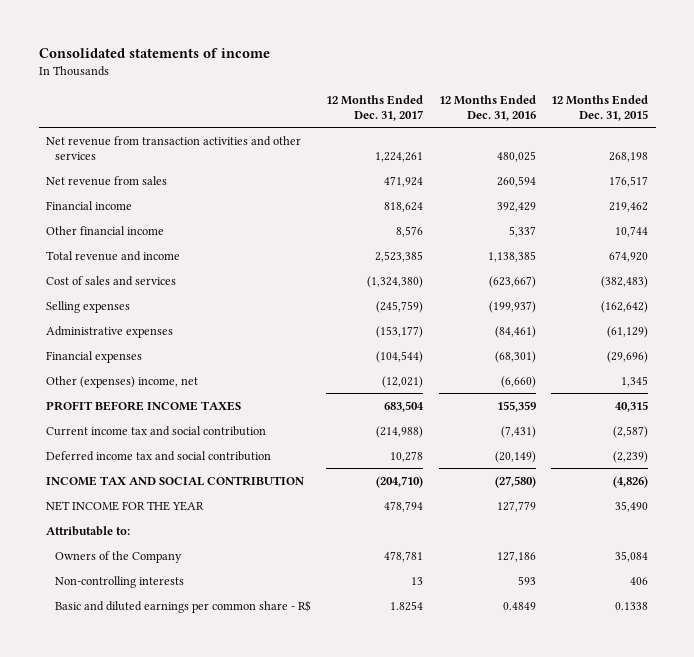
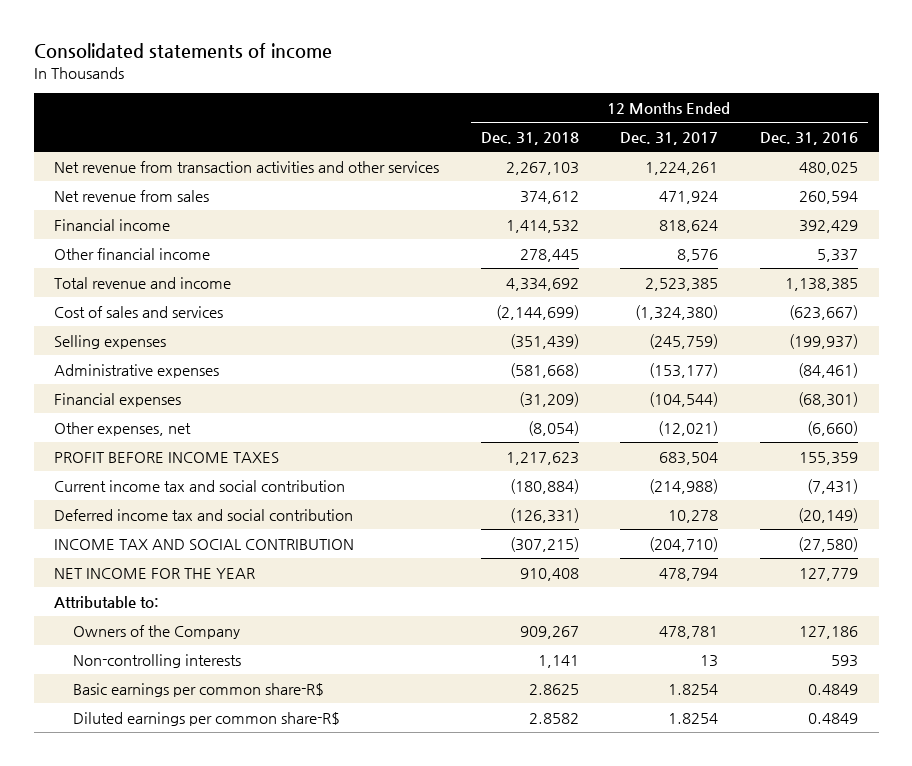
[551,94,649,122] 12 Months Ended Dec. 31, 2015 -> none
none -> [480,131,579,145] Dec. 31, 2018
[46,375,199,388] Other (expenses) income, net -> [54,421,192,436] Other expenses, net
[55,599,312,613] Basic and diluted earnings per common share - R$ -> [72,682,324,697] Basic earnings per common share-R$
none -> [72,711,340,726] Diluted earnings per common share-R$

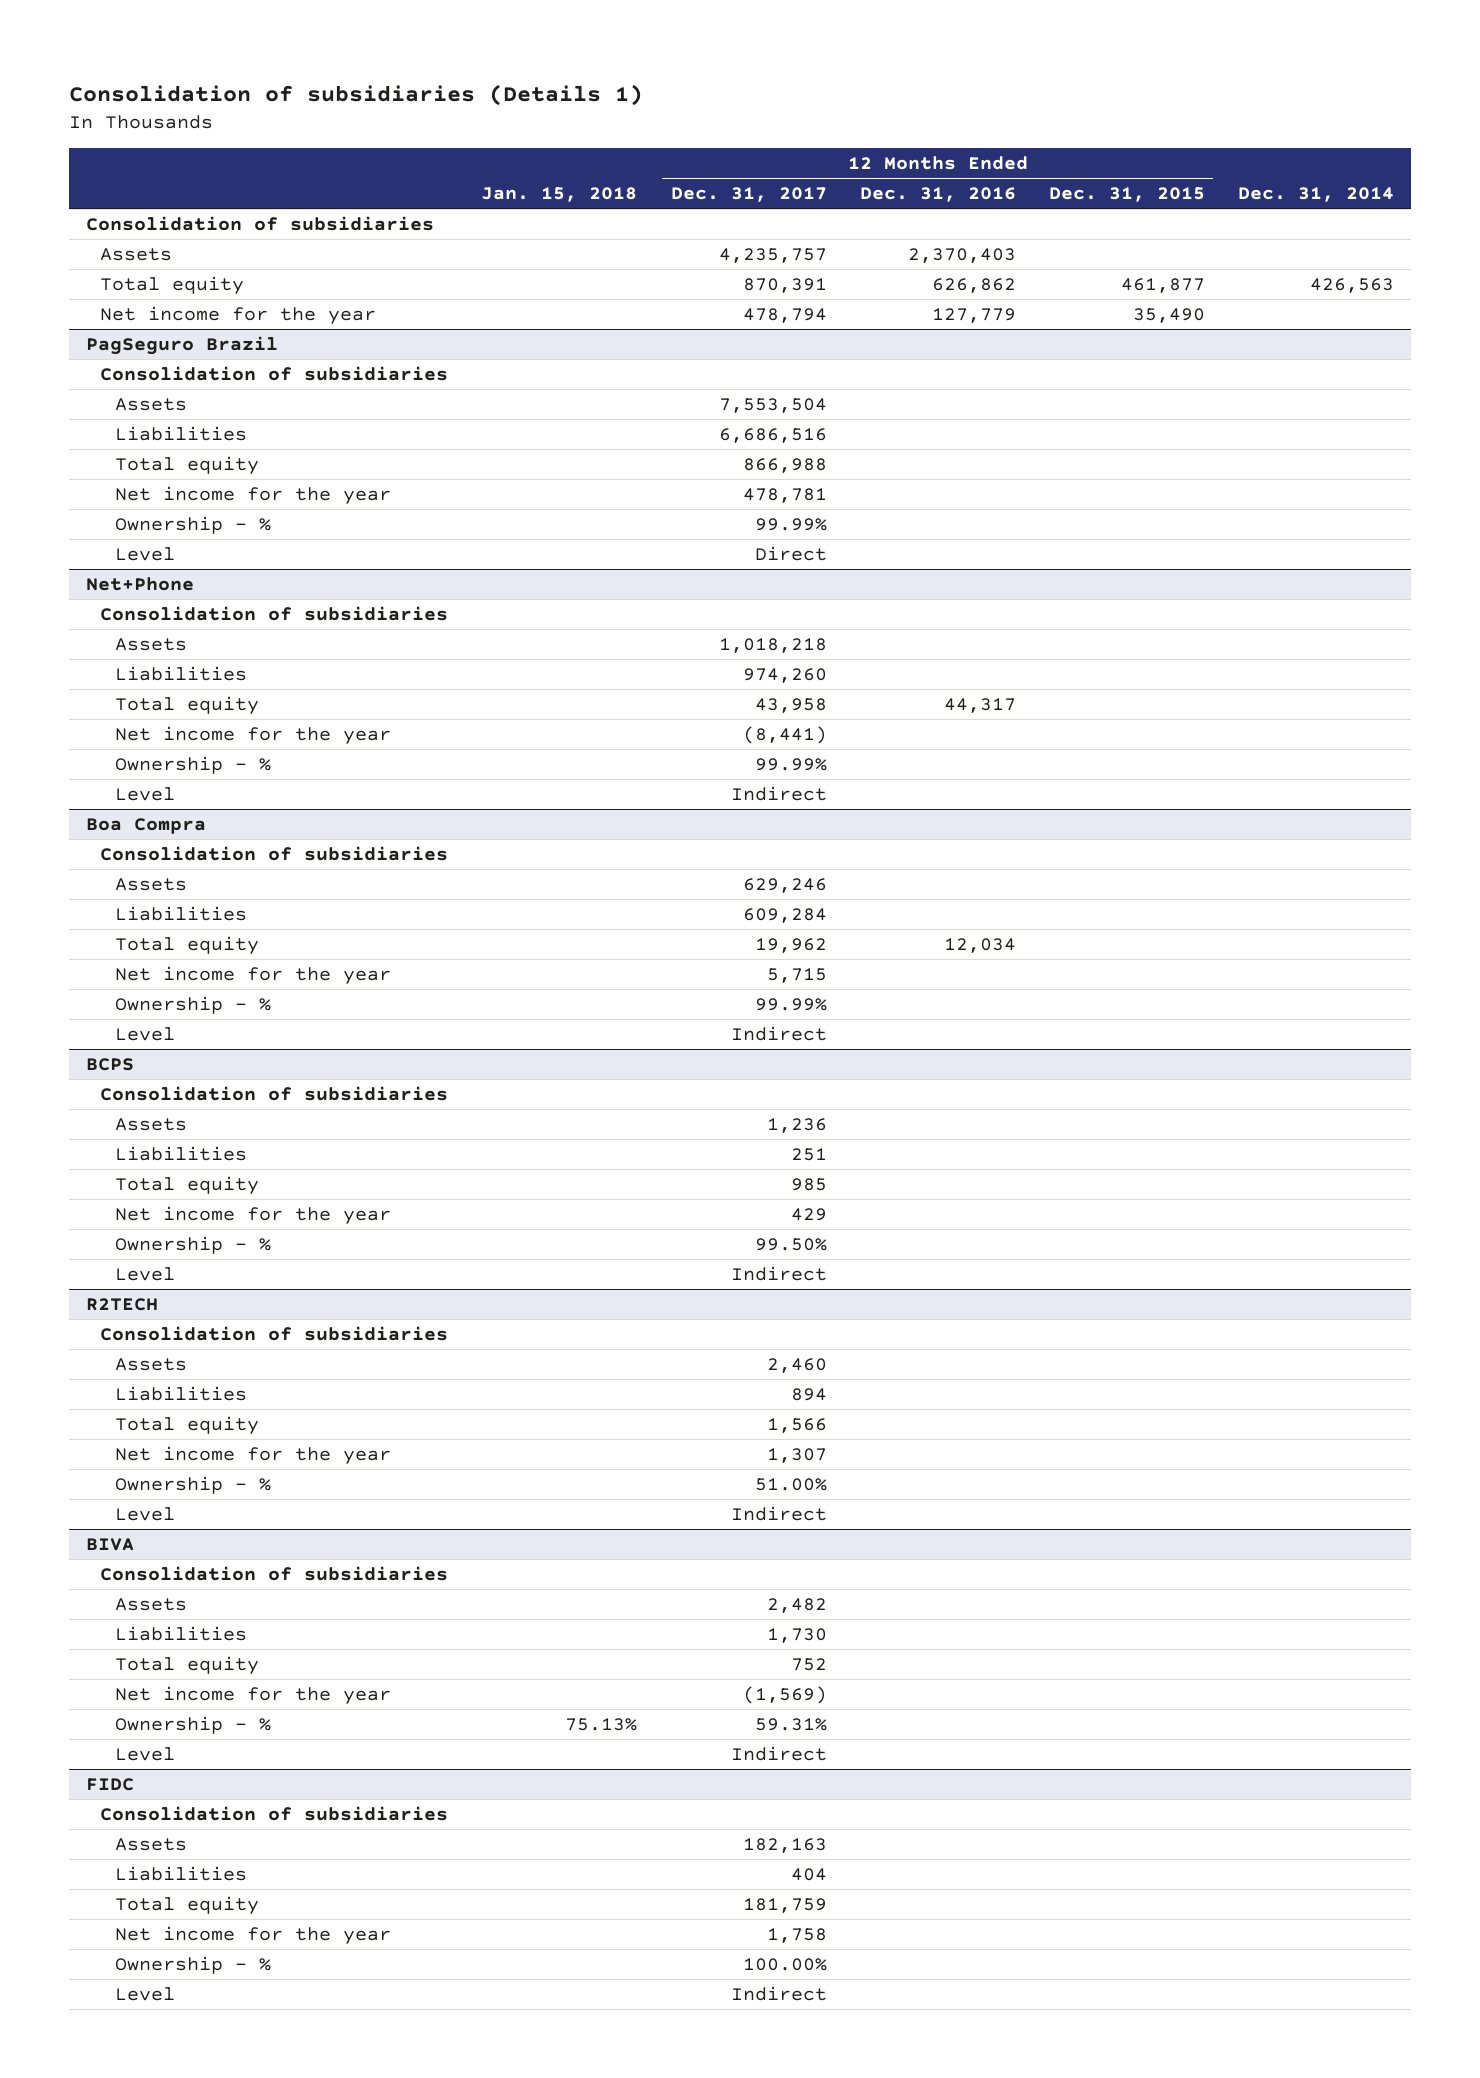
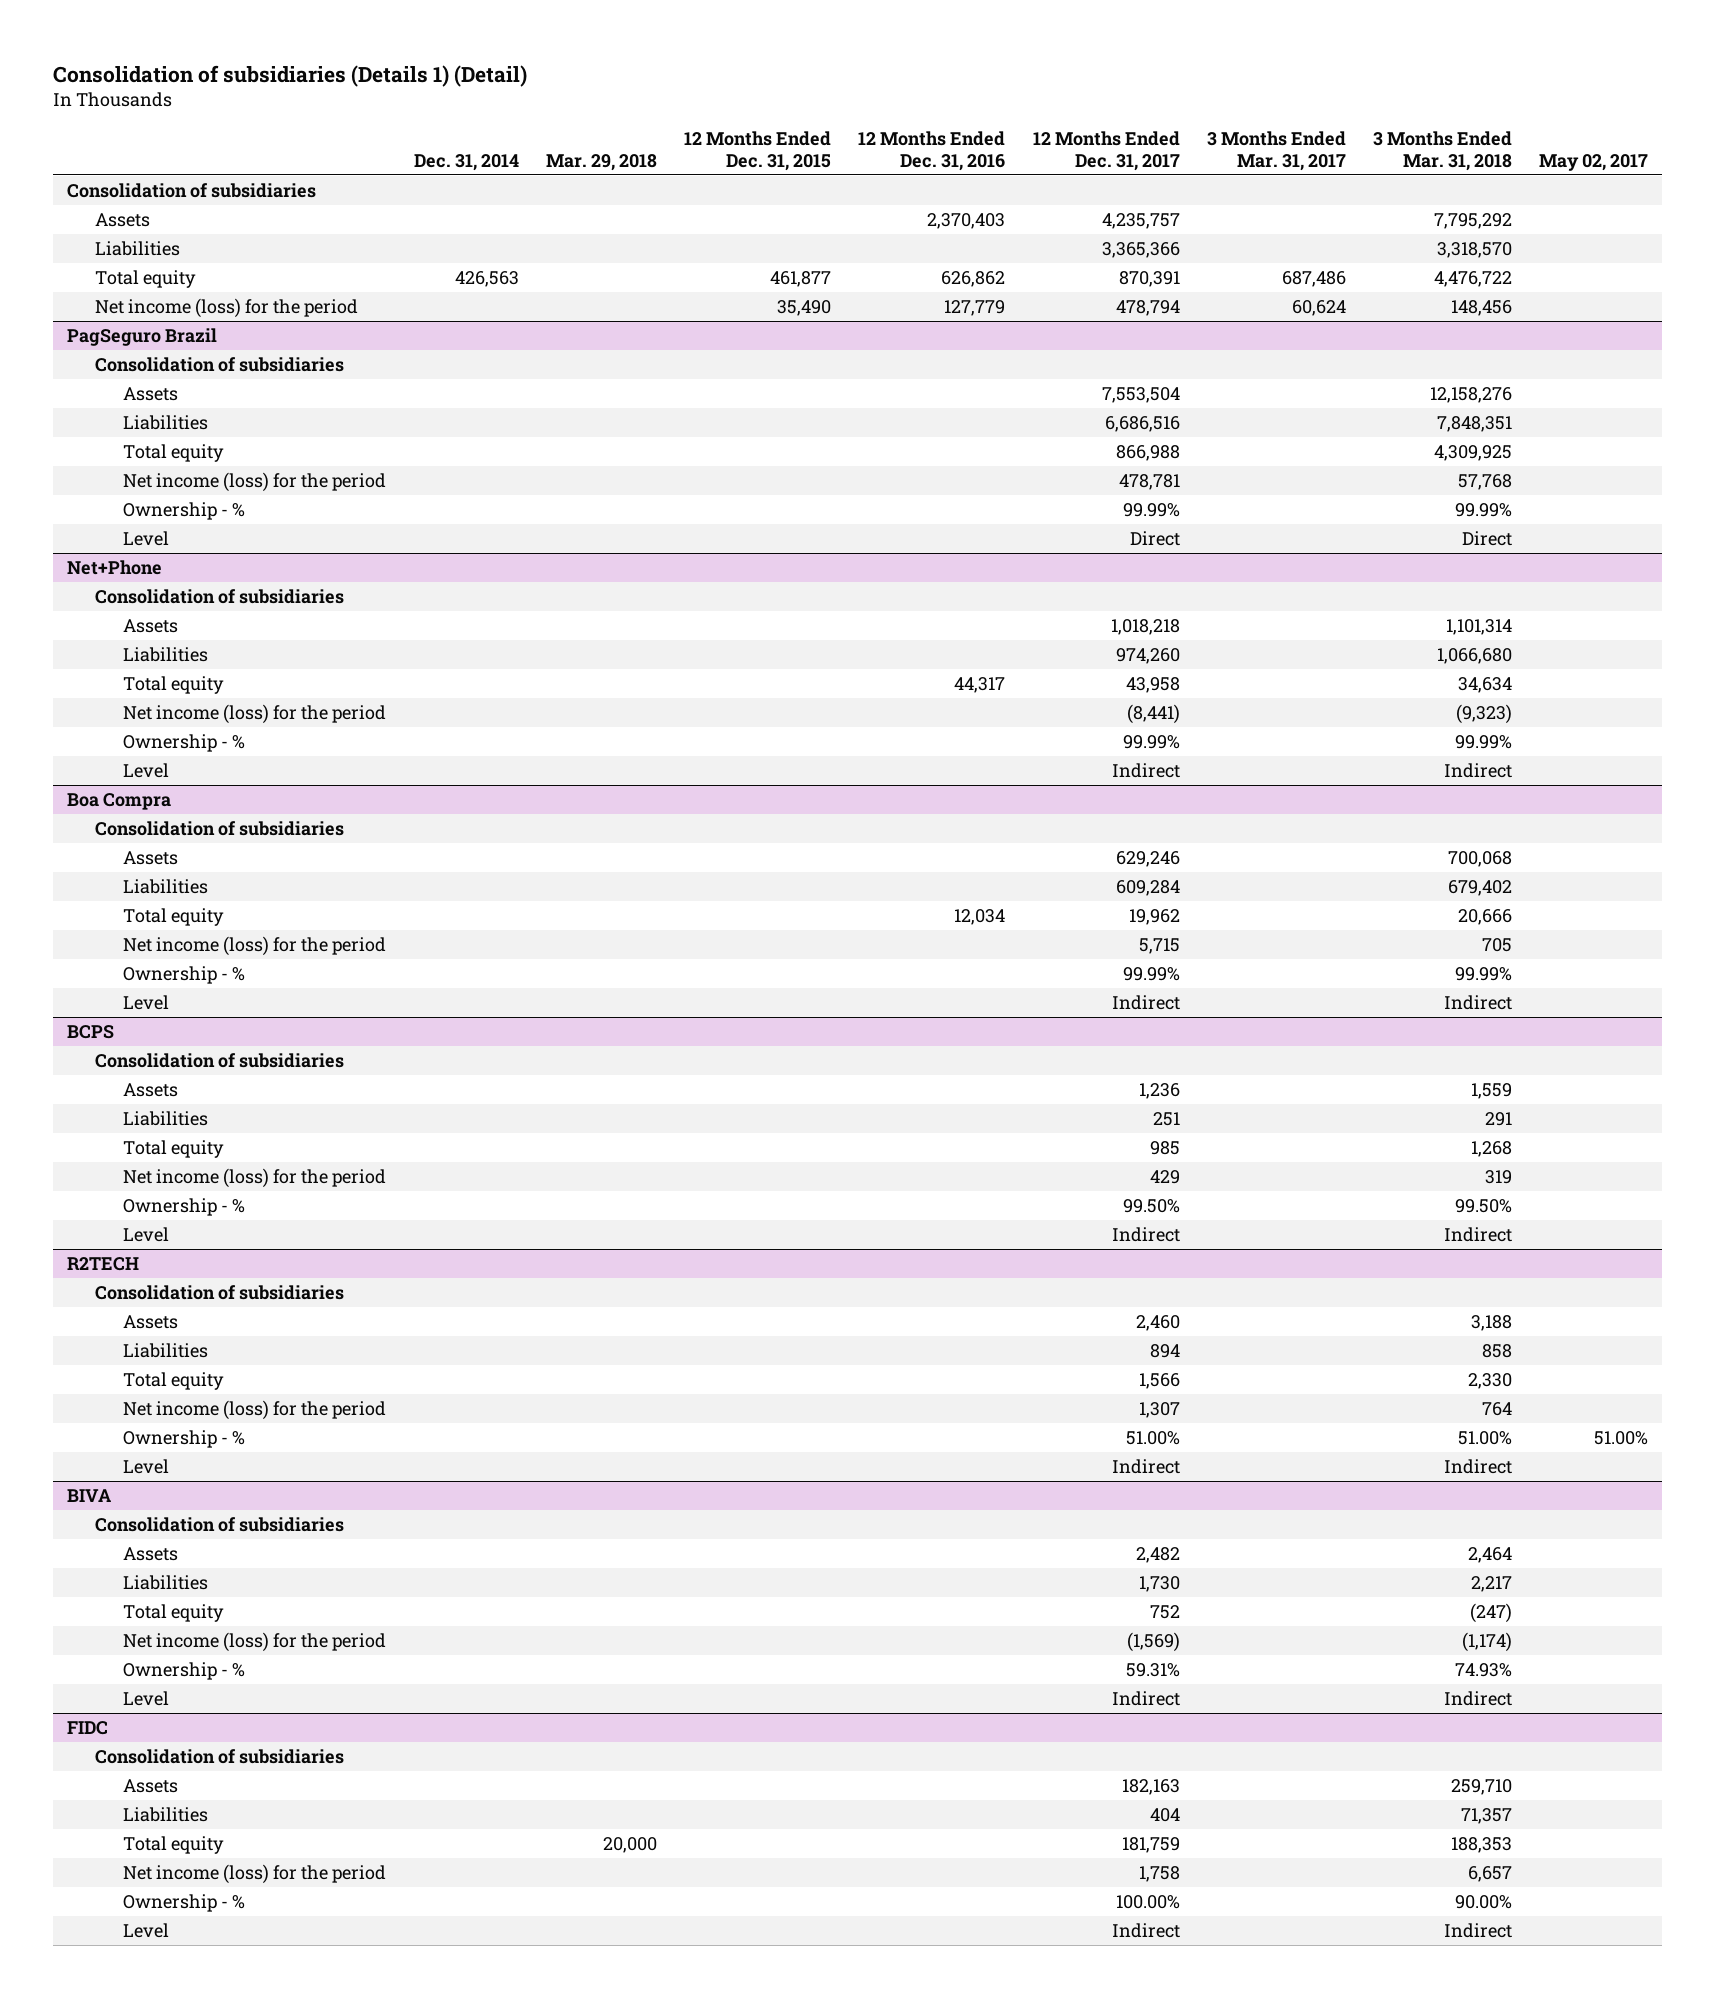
[69,83,644,106] Consolidation of subsidiaries (Details 1) -> [53,64,528,87] Consolidation of subsidiaries (Details 1) (Detail)
[481,187,638,203] Jan. 15, 2018 -> none
none -> [545,153,657,171] Mar. 29, 2018
none -> [1206,131,1346,171] 3 Months Ended Mar. 31, 2017
none -> [1373,131,1513,171] 3 Months Ended Mar. 31, 2018
none -> [1539,153,1649,171] May 02, 2017
none -> [95,241,181,257] Liabilities
[100,305,377,325] Net income for the year -> [95,298,359,319] Net income (loss) for the period
[114,485,391,505] Net income for the year -> [123,472,387,493] Net income (loss) for the period
[114,725,391,745] Net income for the year -> [123,704,387,725] Net income (loss) for the period
[114,965,391,985] Net income for the year -> [123,936,387,957] Net income (loss) for the period
[114,1205,391,1225] Net income for the year -> [123,1168,387,1189] Net income (loss) for the period
[114,1445,391,1465] Net income for the year -> [123,1400,387,1421] Net income (loss) for the period
[114,1685,391,1705] Net income for the year -> [123,1632,387,1653] Net income (loss) for the period
[114,1925,391,1945] Net income for the year -> [123,1864,387,1885] Net income (loss) for the period

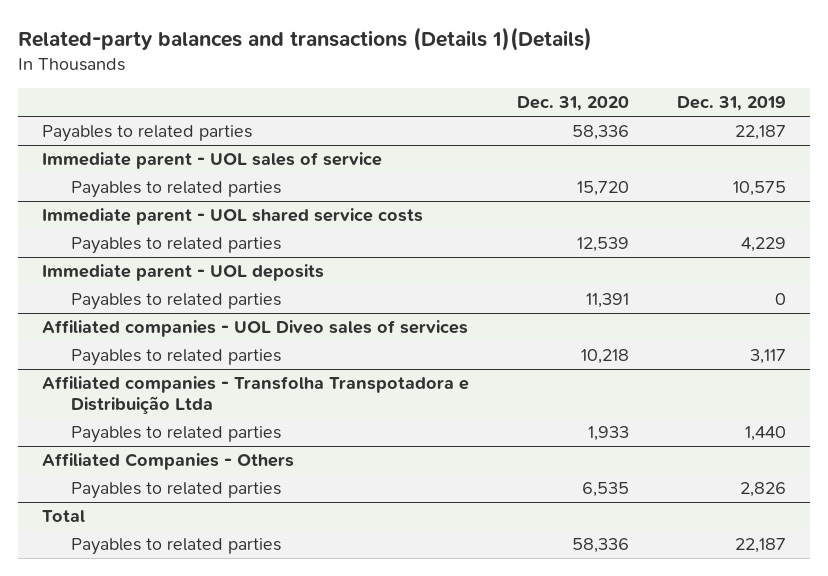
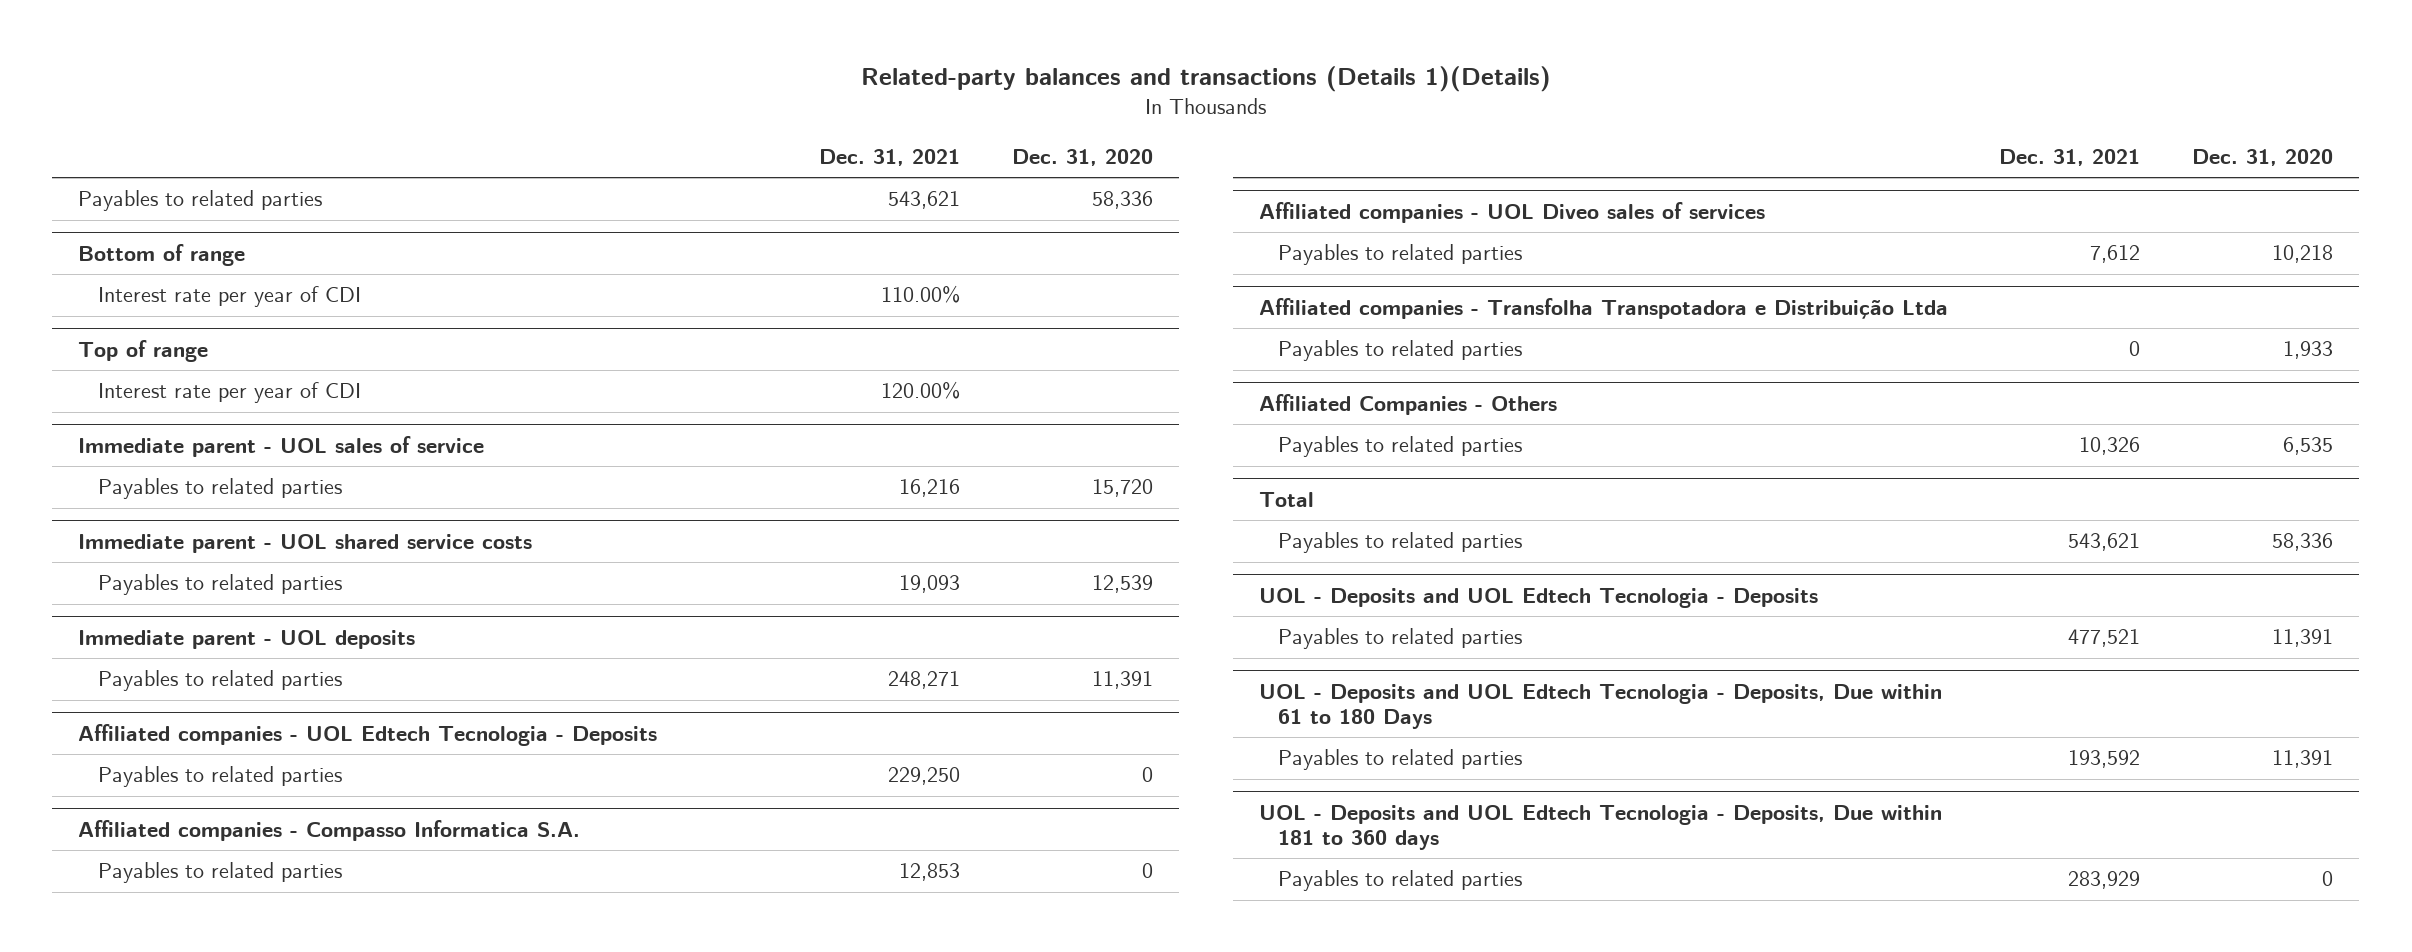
[677,96,787,112] Dec. 31, 2019 -> none
none -> [819,148,961,166] Dec. 31, 2021
none -> [78,243,246,266] Bottom of range
none -> [98,286,362,308] Interest rate per year of CDI
none -> [78,339,209,362] Top of range
none -> [98,382,362,404] Interest rate per year of CDI
none -> [78,723,658,746] Affiliated companies - UOL Edtech Tecnologia - Deposits
none -> [98,766,343,788] Payables to related parties
none -> [78,819,581,841] Affiliated companies - Compasso Informatica S.A.
none -> [98,862,343,884] Payables to related parties
none -> [1258,587,1818,608] UOL - Deposits and UOL Edtech Tecnologia - Deposits
none -> [1278,628,1523,650] Payables to related parties
none -> [1258,683,1942,729] UOL - Deposits and UOL Edtech Tecnologia - Deposits, Due within 61 to 180 Days
none -> [1278,749,1523,771] Payables to related parties
none -> [1258,804,1942,850] UOL - Deposits and UOL Edtech Tecnologia - Deposits, Due within 181 to 360 days
none -> [1278,870,1523,892] Payables to related parties

